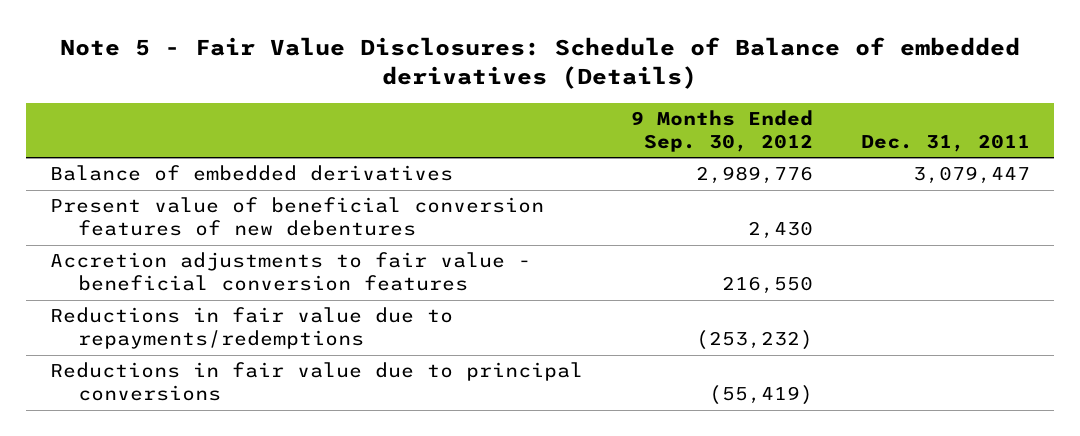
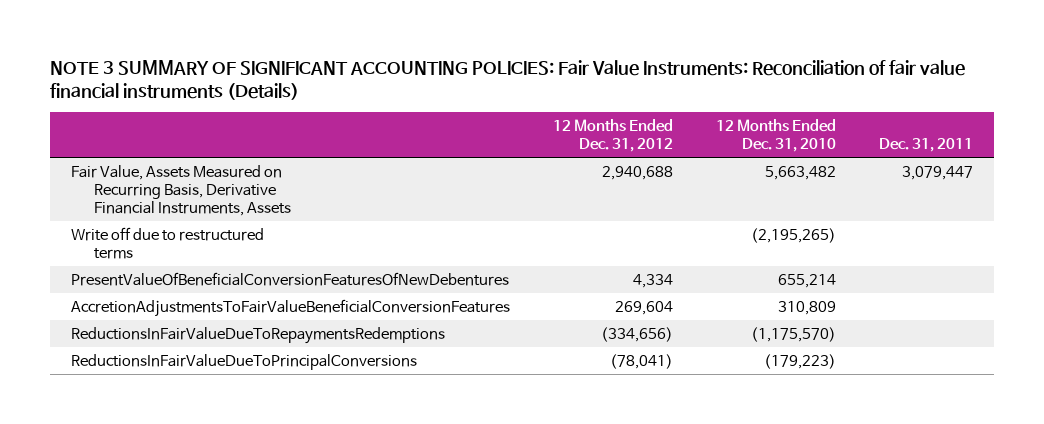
[60,37,1021,89] Note 5 - Fair Value Disclosures: Schedule of Balance of embedded derivatives (Details) -> [50,59,966,100] NOTE 3 SUMMARY OF SIGNIFICANT ACCOUNTING POLICIES: Fair Value Instruments: Reconciliation of fair value financial instruments (Details)
[631,109,814,152] 9 Months Ended Sep. 30, 2012 -> none
none -> [553,118,674,153] 12 Months Ended Dec. 31, 2012
none -> [715,118,836,153] 12 Months Ended Dec. 31, 2010
[50,165,454,182] Balance of embedded derivatives -> [71,164,292,217] Fair Value, Assets Measured on Recurring Basis, Derivative Financial Instruments, Assets
none -> [71,226,265,260] Write off due to restructured terms
[50,197,545,237] Present value of beneficial conversion features of new debentures -> [71,271,510,286] PresentValueOfBeneficialConversionFeaturesOfNewDebentures
[50,252,532,292] Accretion adjustments to fair value - beneficial conversion features -> [71,298,511,317] AccretionAdjustmentsToFairValueBeneficialConversionFeatures
[50,307,454,350] Reductions in fair value due to repayments/redemptions -> [71,326,446,344] ReductionsInFairValueDueToRepaymentsRedemptions
[50,362,584,402] Reductions in fair value due to principal conversions -> [71,353,418,370] ReductionsInFairValueDueToPrincipalConversions

